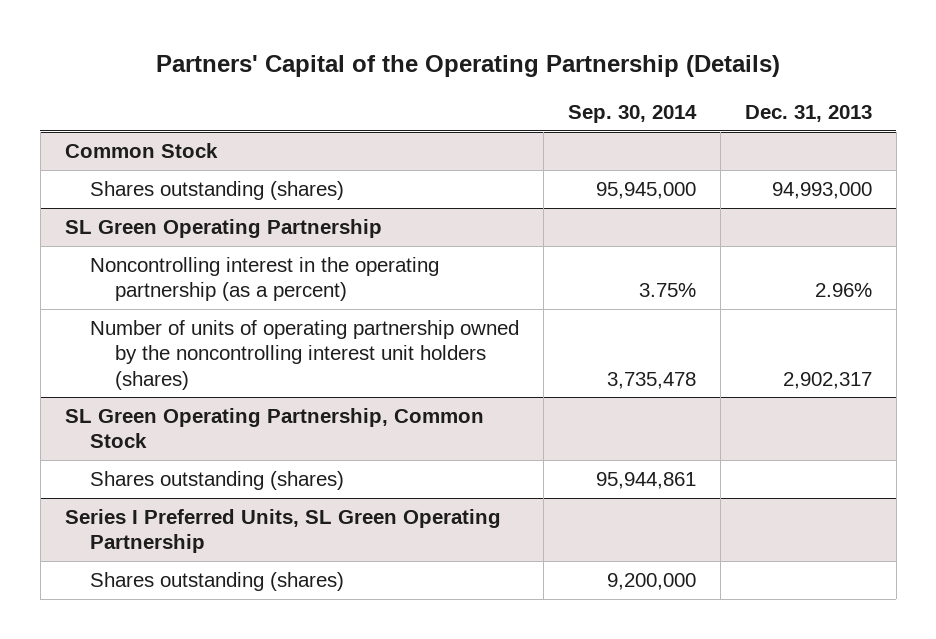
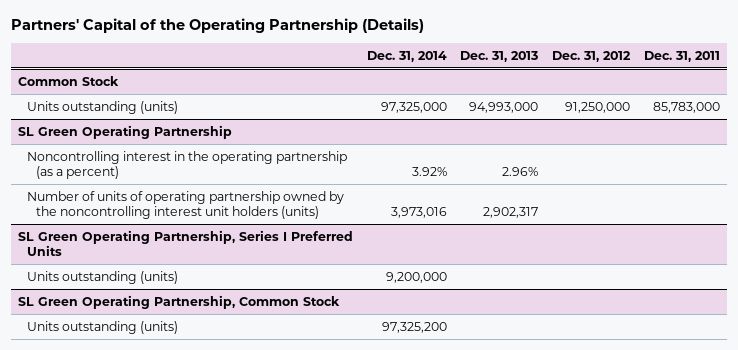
[567,104,697,123] Sep. 30, 2014 -> none
none -> [366,50,447,62] Dec. 31, 2014
none -> [552,50,632,62] Dec. 31, 2012
none -> [644,50,721,62] Dec. 31, 2011
[89,180,344,200] Shares outstanding (shares) -> [26,100,178,114] Units outstanding (units)
[89,319,519,390] Number of units of operating partnership owned by the noncontrolling interest unit holders (shares) -> [26,190,344,220] Number of units of operating partnership owned by the noncontrolling interest unit holders (units)
none -> [17,229,353,257] SL Green Operating Partnership, Series I Preferred Units
none -> [26,270,178,284] Units outstanding (units)
[64,508,501,554] Series I Preferred Units, SL Green Operating Partnership -> none
[89,571,344,591] Shares outstanding (shares) -> none
[89,470,344,490] Shares outstanding (shares) -> [26,320,178,334] Units outstanding (units)

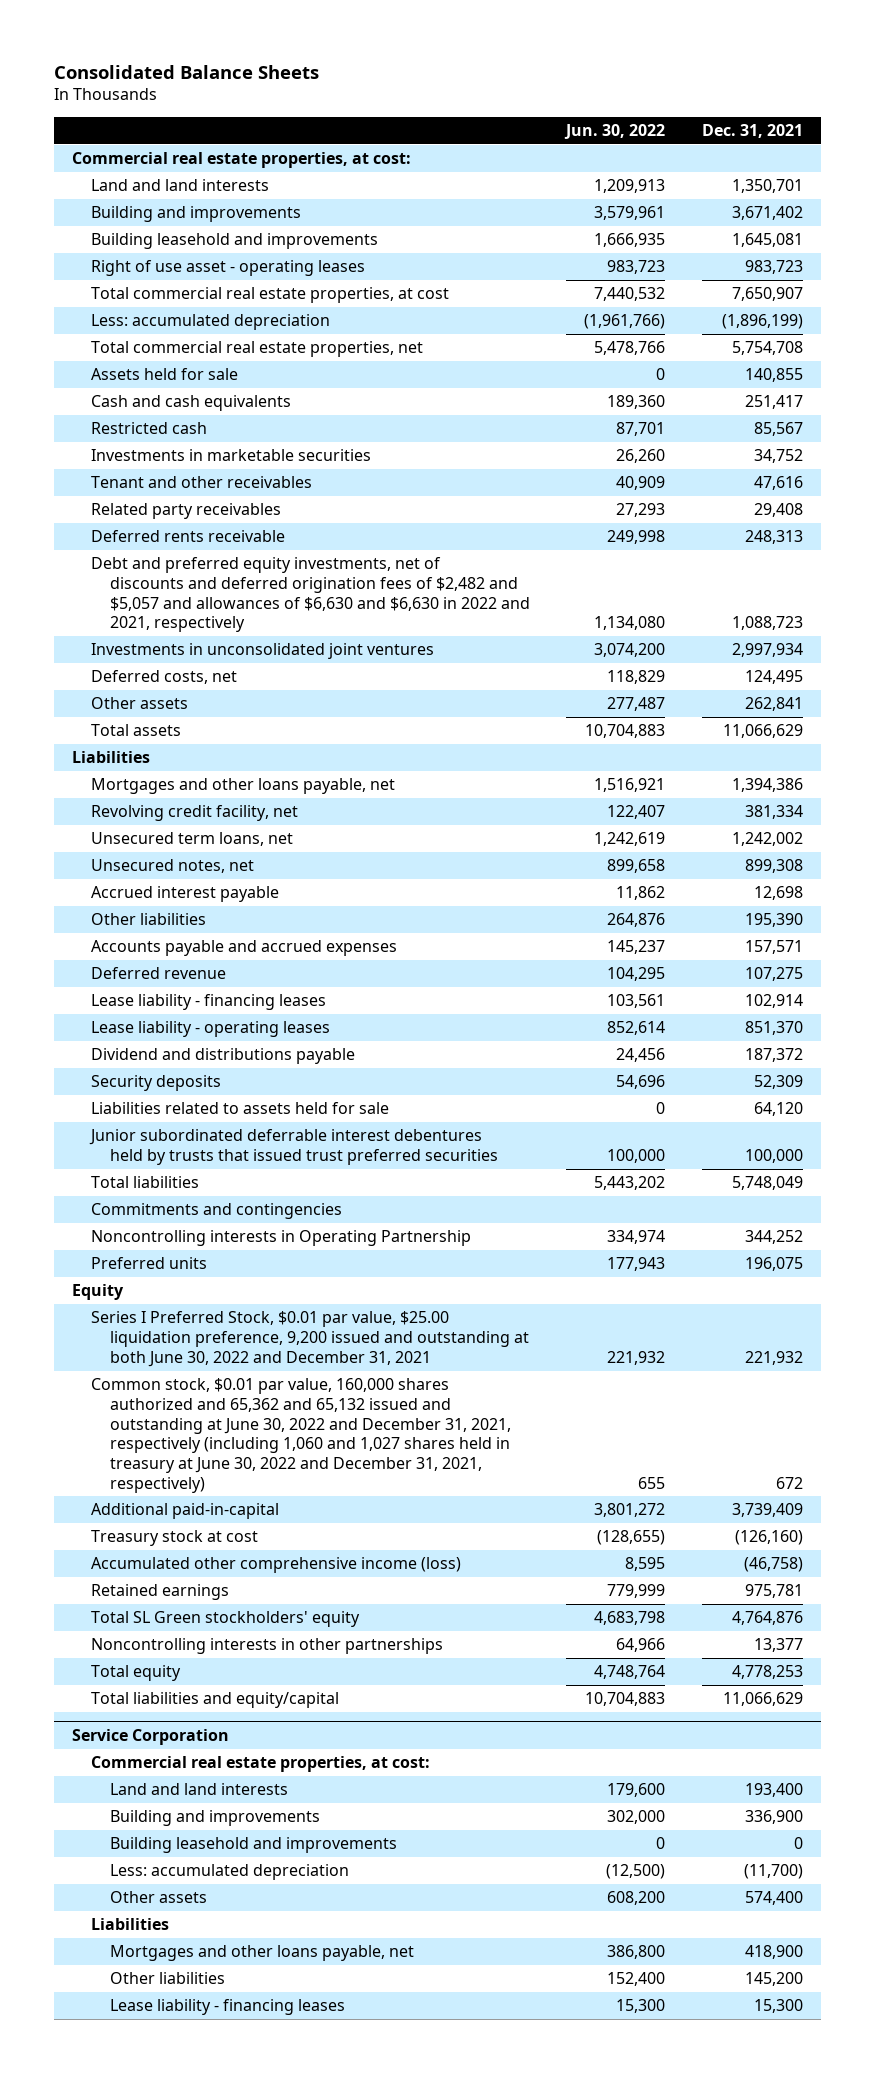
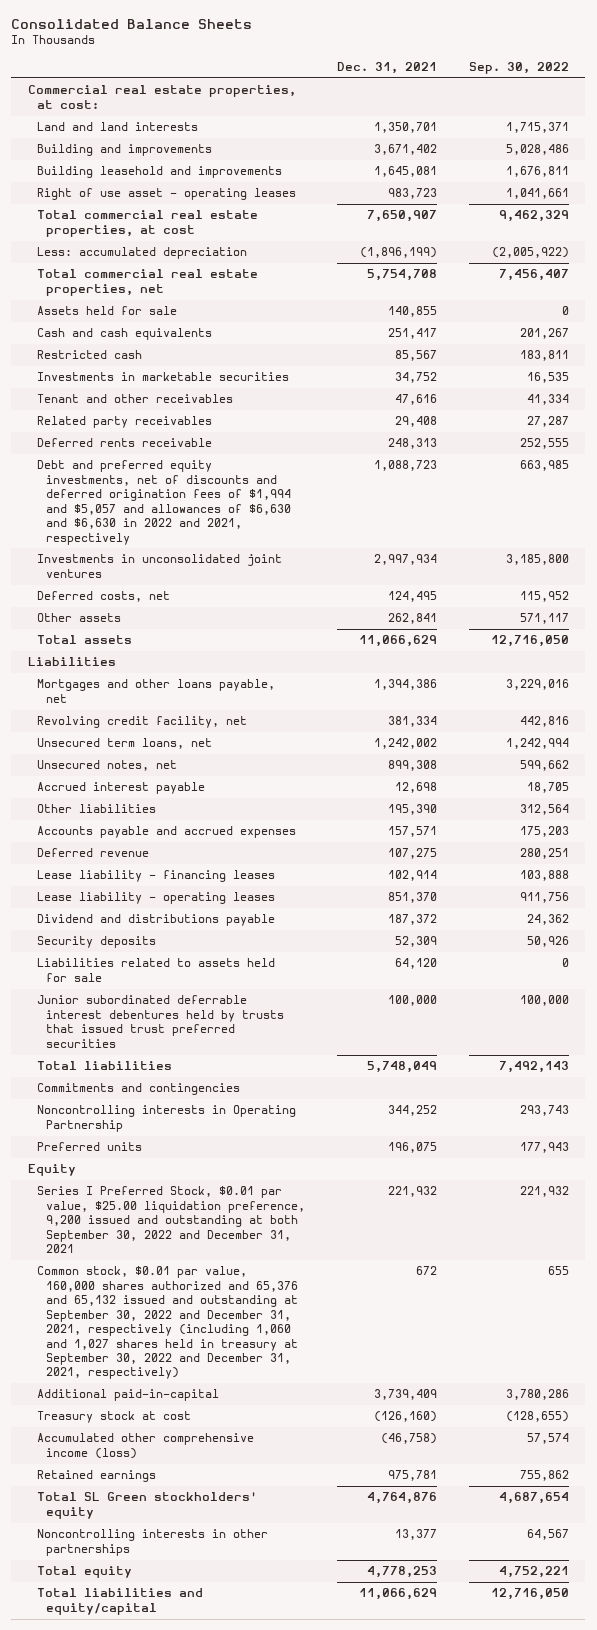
[564,123,666,139] Jun. 30, 2022 -> none
none -> [469,61,570,74] Sep. 30, 2022
[90,557,530,633] Debt and preferred equity investments, net of discounts and deferred origination fees of $2,482 and $5,057 and allowances of $6,630 and $6,630 in 2022 and 2021, respectively -> [36,460,292,545] Debt and preferred equity investments, net of discounts and deferred origination fees of $1,994 and $5,057 and allowances of $6,630 and $6,630 in 2022 and 2021, respectively
[90,1311,529,1367] Series I Preferred Stock, $0.01 par value, $25.00 liquidation preference, 9,200 issued and outstanding at both June 30, 2022 and December 31, 2021 -> [36,1186,306,1254] Series I Preferred Stock, $0.01 par value, $25.00 liquidation preference, 9,200 issued and outstanding at both September 30, 2022 and December 31, 2021
[90,1378,511,1493] Common stock, $0.01 par value, 160,000 shares authorized and 65,362 and 65,132 issued and outstanding at June 30, 2022 and December 31, 2021, respectively (including 1,060 and 1,027 shares held in treasury at June 30, 2022 and December 31, 2021, respectively) -> [36,1266,299,1380] Common stock, $0.01 par value, 160,000 shares authorized and 65,376 and 65,132 issued and outstanding at September 30, 2022 and December 31, 2021, respectively (including 1,060 and 1,027 shares held in treasury at September 30, 2022 and December 31, 2021, respectively)
[72,1729,230,1746] Service Corporation -> none
[90,1756,430,1773] Commercial real estate properties, at cost: -> none
[109,1783,288,1796] Land and land interests -> none
[109,1810,320,1827] Building and improvements -> none
[109,1837,397,1854] Building leasehold and improvements -> none
[109,1864,349,1881] Less: accumulated depreciation -> none
[109,1891,207,1904] Other assets -> none
[90,1918,169,1931] Liabilities -> none
[109,1945,414,1962] Mortgages and other loans payable, net -> none
[109,1972,225,1985] Other liabilities -> none
[109,1999,345,2016] Lease liability - financing leases -> none

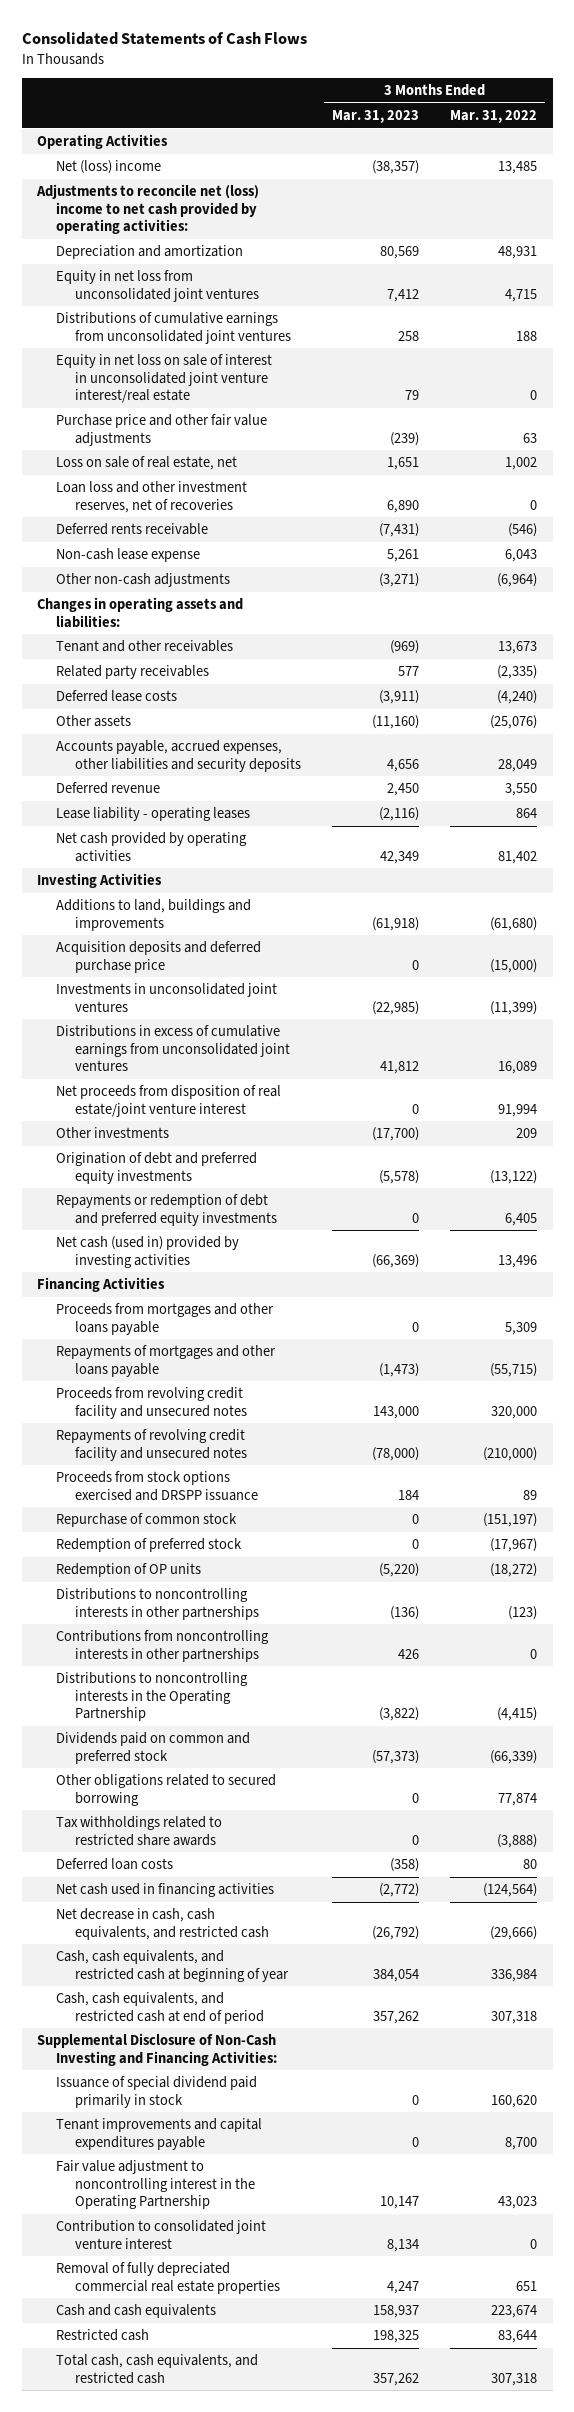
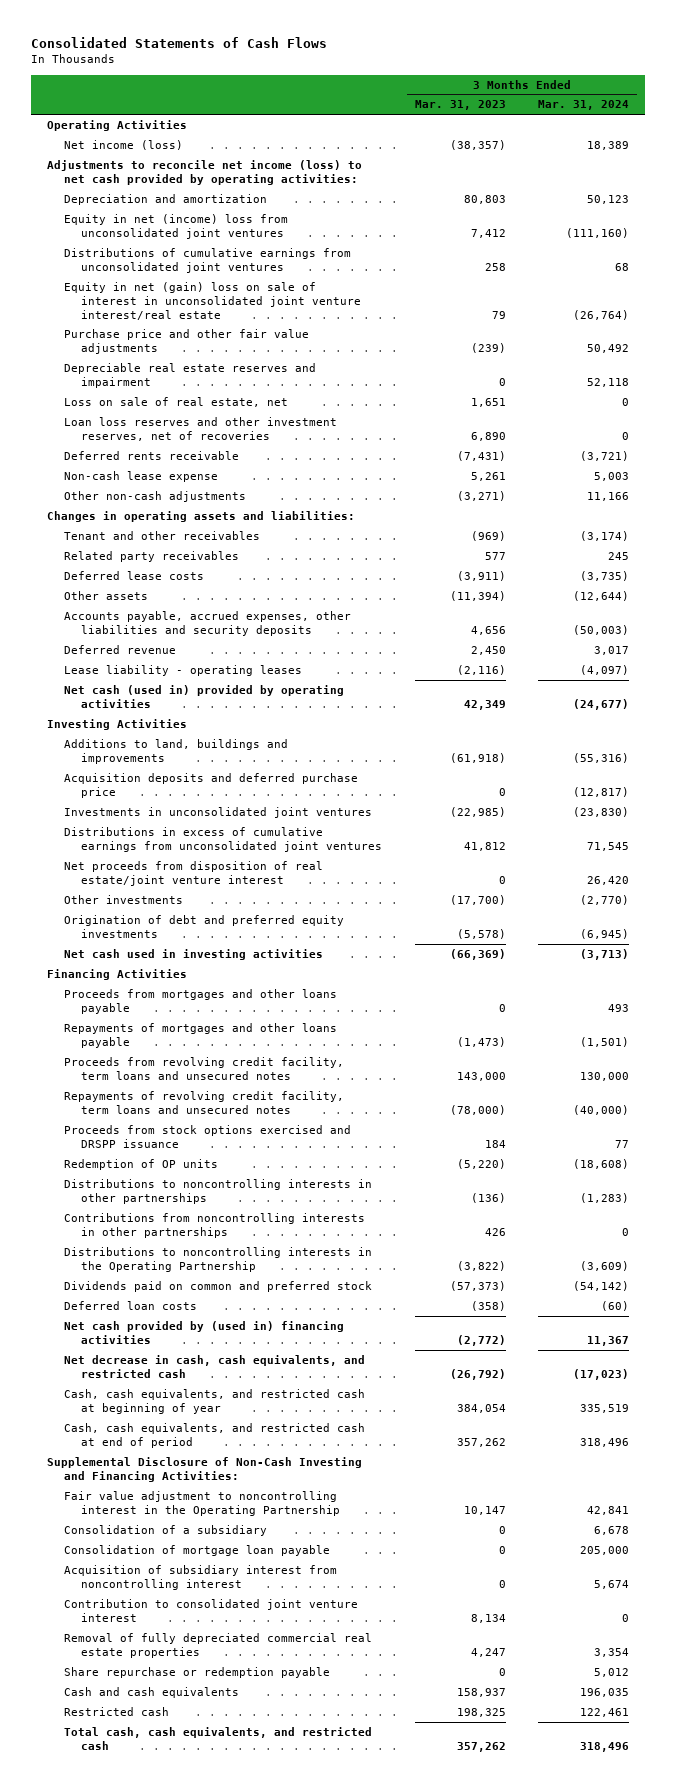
[450,110,538,124] Mar. 31, 2022 -> none
none -> [538,100,630,111] Mar. 31, 2024
[55,160,161,175] Net (loss) income -> [64,139,184,150] Net income (loss)
[36,184,260,235] Adjustments to reconcile net (loss) income to net cash provided by operating activities: -> [47,159,363,185] Adjustments to reconcile net income (loss) to net cash provided by operating activities:
[379,246,419,260] 80,569 -> [463,194,506,204] 80,803
[55,270,259,302] Equity in net loss from unconsolidated joint ventures -> [64,213,289,239] Equity in net (income) loss from unconsolidated joint ventures
[55,354,272,404] Equity in net loss on sale of interest in unconsolidated joint venture interest/real estate -> [64,281,362,320] Equity in net (gain) loss on sale of interest in unconsolidated joint venture interest/real estate
none -> [64,362,317,388] Depreciable real estate reserves and impairment
[55,481,247,513] Loan loss and other investment reserves, net of recoveries -> [64,416,338,441] Loan loss reserves and other investment reserves, net of recoveries
[371,715,419,730] (11,160) -> [449,590,506,601] (11,394)
[55,832,247,862] Net cash provided by operating activities -> [64,684,345,708] Net cash (used in) provided by operating activities
[55,1194,277,1226] Repayments or redemption of debt and preferred equity investments -> none
[55,1236,239,1268] Net cash (used in) provided by investing activities -> [64,948,324,960] Net cash used in investing activities
[55,1387,247,1419] Proceeds from revolving credit facility and unsecured notes -> [64,1056,345,1080] Proceeds from revolving credit facility, term loans and unsecured notes
[55,1429,247,1461] Repayments of revolving credit facility and unsecured notes -> [64,1090,345,1114] Repayments of revolving credit facility, term loans and unsecured notes
[55,1513,237,1528] Repurchase of common stock -> none
[55,1538,242,1553] Redemption of preferred stock -> none
[55,1774,276,1806] Other obligations related to secured borrowing -> none
[55,1816,222,1846] Tax withholdings related to restricted share awards -> none
[55,1883,274,1898] Net cash used in financing activities -> [64,1320,345,1344] Net cash provided by (used in) financing activities
[55,2076,257,2108] Issuance of special dividend paid primarily in stock -> none
[55,2118,262,2150] Tenant improvements and capital expenditures payable -> none
none -> [64,1524,268,1536] Consolidation of a subsidiary
none -> [64,1544,331,1556] Consolidation of mortgage loan payable
none -> [64,1564,338,1590] Acquisition of subsidiary interest from noncontrolling interest
none -> [64,1666,331,1678] Share repurchase or redemption payable

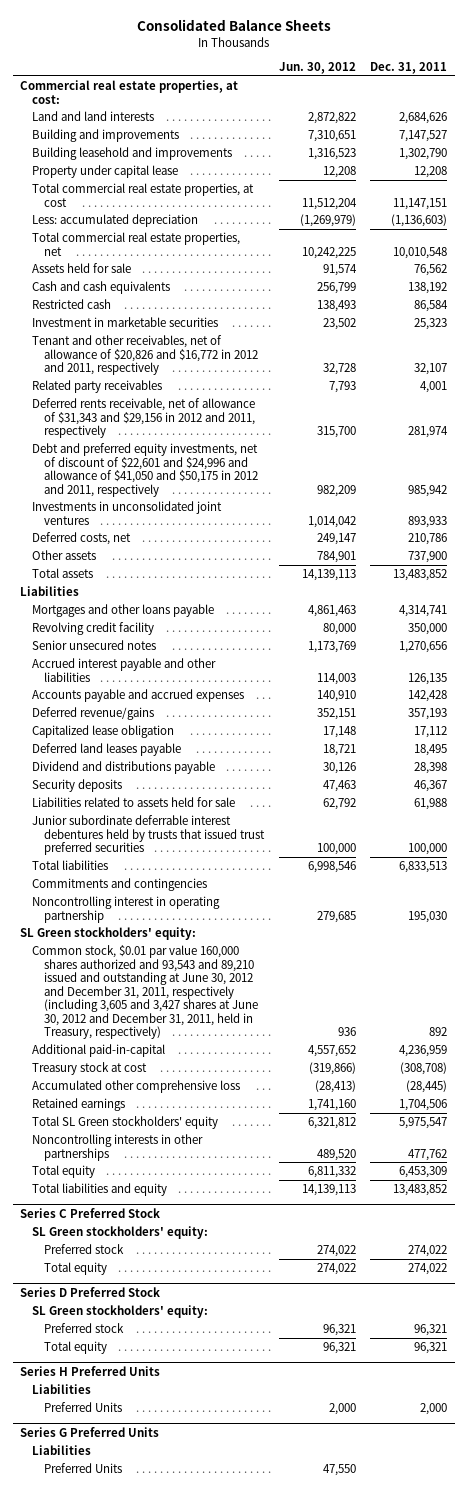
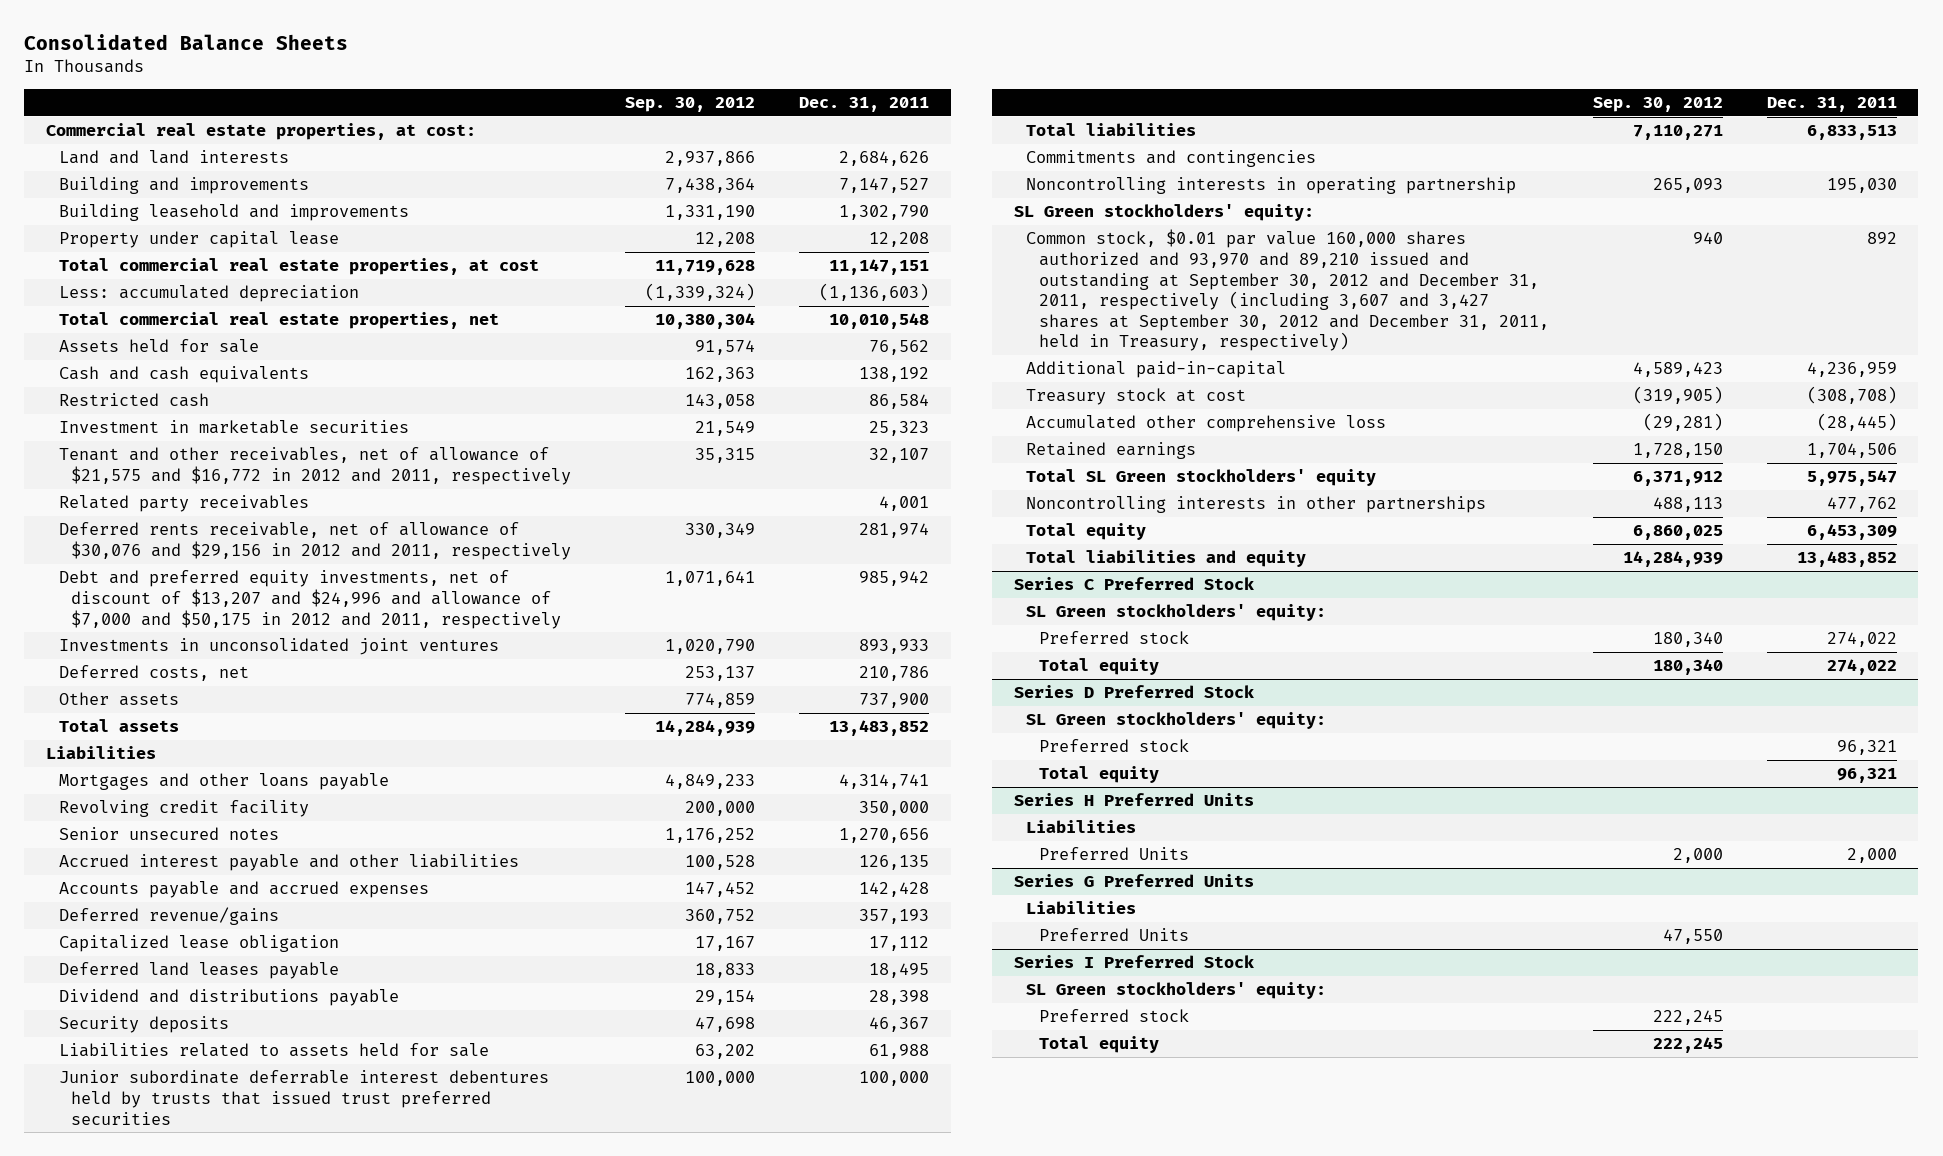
[278,62,356,75] Jun. 30, 2012 -> none
none -> [625,96,756,112] Sep. 30, 2012
[32,335,258,376] Tenant and other receivables, net of allowance of $20,826 and $16,772 in 2012 and 2011, respectively -> [58,447,572,485] Tenant and other receivables, net of allowance of $21,575 and $16,772 in 2012 and 2011, respectively
[32,398,256,439] Deferred rents receivable, net of allowance of $31,343 and $29,156 in 2012 and 2011, respectively -> [58,522,572,560] Deferred rents receivable, net of allowance of $30,076 and $29,156 in 2012 and 2011, respectively
[32,443,259,497] Debt and preferred equity investments, net of discount of $22,601 and $24,996 and allowance of $41,050 and $50,175 in 2012 and 2011, respectively -> [58,570,562,629] Debt and preferred equity investments, net of discount of $13,207 and $24,996 and allowance of $7,000 and $50,175 in 2012 and 2011, respectively
[32,896,221,923] Noncontrolling interest in operating partnership -> [1026,177,1517,195] Noncontrolling interests in operating partnership
[32,945,258,1040] Common stock, $0.01 par value 160,000 shares authorized and 93,543 and 89,210 issued and outstanding at June 30, 2012 and December 31, 2011, respectively (including 3,605 and 3,427 shares at June 30, 2012 and December 31, 2011, held in Treasury, respectively) -> [1026,229,1550,352] Common stock, $0.01 par value 160,000 shares authorized and 93,970 and 89,210 issued and outstanding at September 30, 2012 and December 31, 2011, respectively (including 3,607 and 3,427 shares at September 30, 2012 and December 31, 2011, held in Treasury, respectively)
none -> [1013,955,1254,969] Series I Preferred Stock
none -> [1026,982,1327,1000] SL Green stockholders' equity:
none -> [1039,1009,1190,1023] Preferred stock
none -> [1039,1036,1160,1054] Total equity

